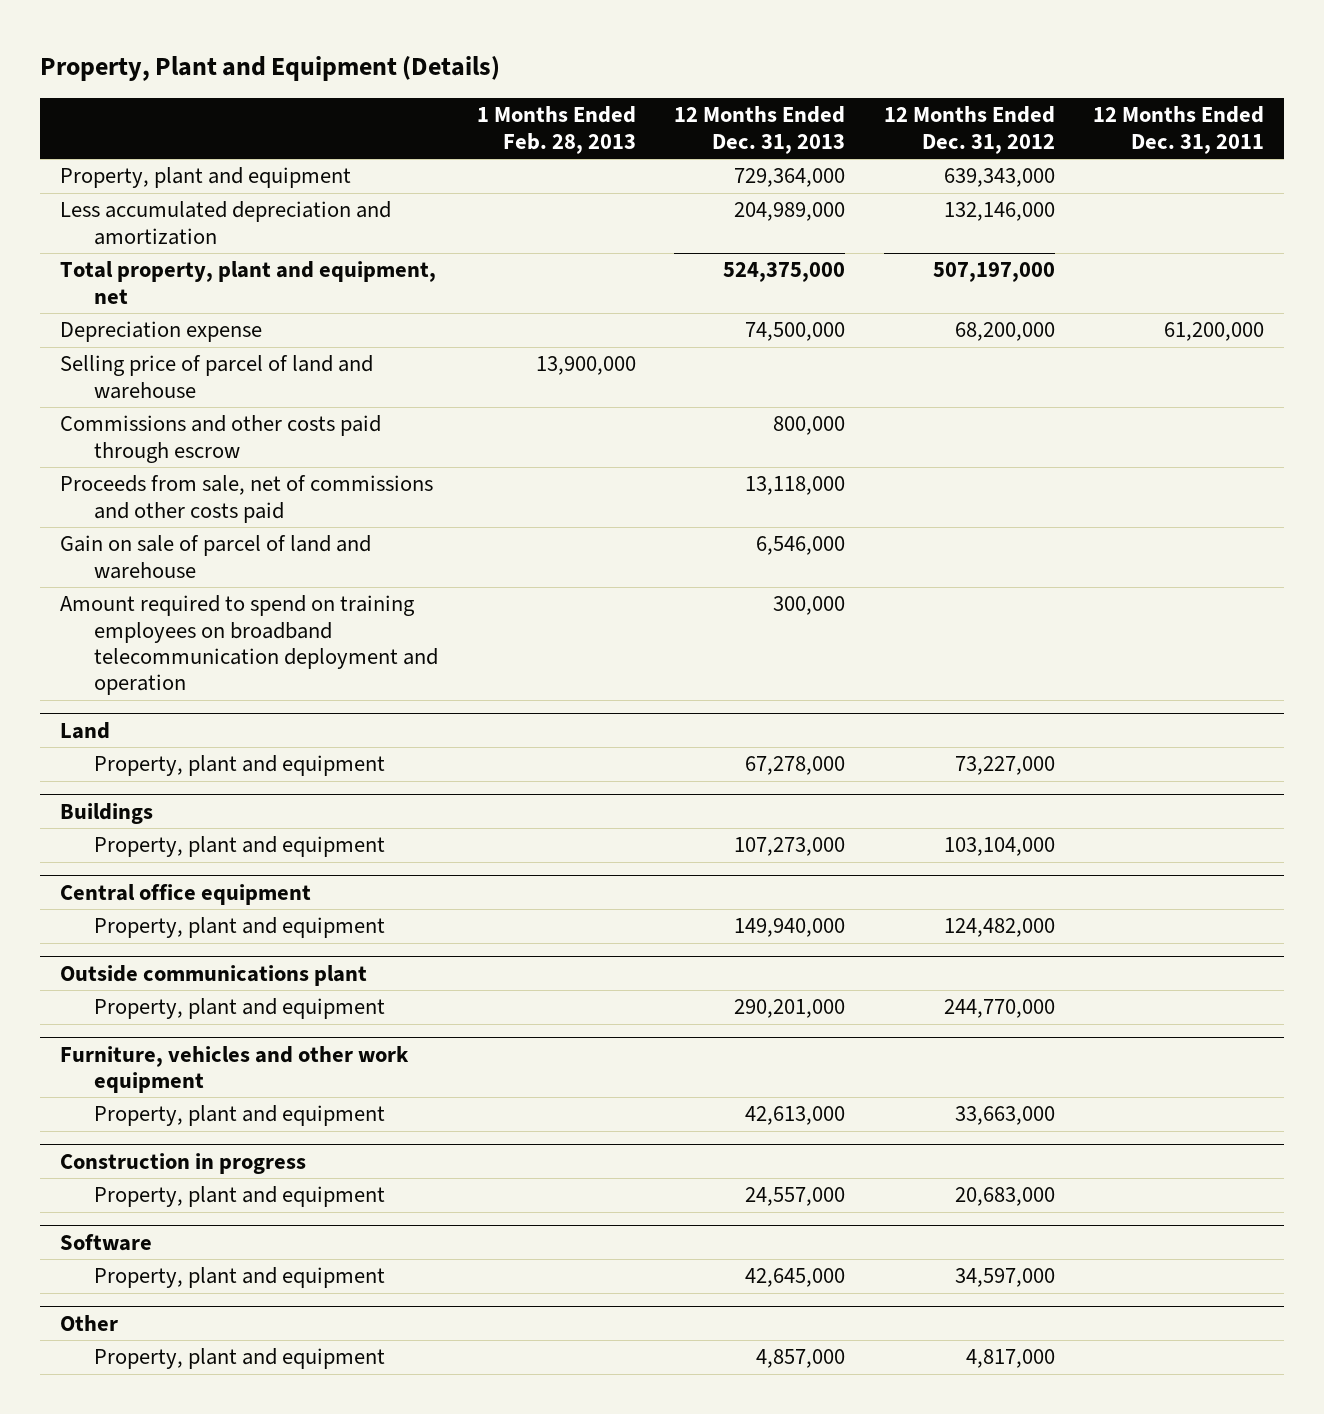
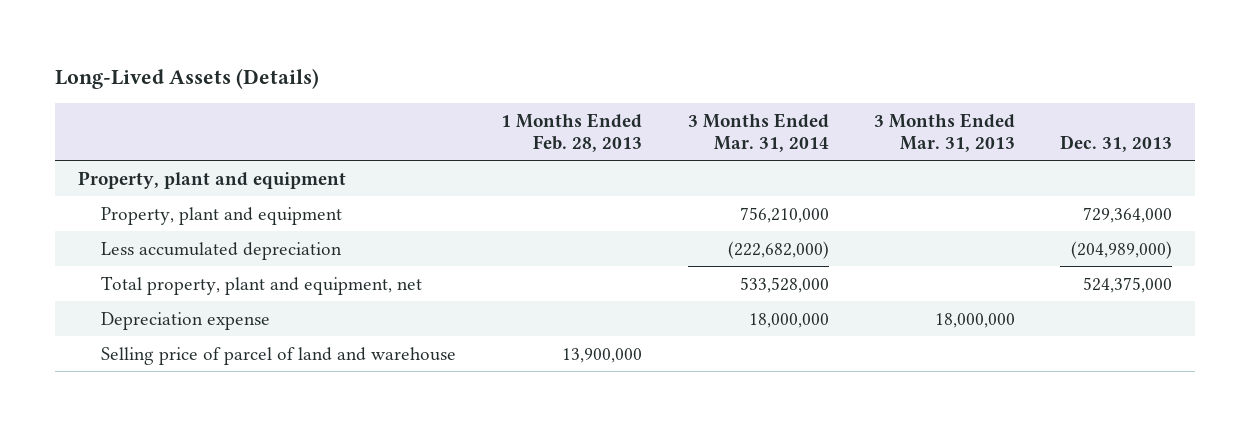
[40,56,501,82] Property, Plant and Equipment (Details) -> [55,68,320,90] Long-Lived Assets (Details)
[674,106,846,154] 12 Months Ended Dec. 31, 2013 -> none
[883,106,1055,154] 12 Months Ended Dec. 31, 2012 -> none
[1093,106,1265,154] 12 Months Ended Dec. 31, 2011 -> none
none -> [687,112,829,152] 3 Months Ended Mar. 31, 2014
none -> [873,112,1015,152] 3 Months Ended Mar. 31, 2013
none -> [1059,134,1172,152] Dec. 31, 2013
none -> [101,206,343,225] Property, plant and equipment
[59,201,391,245] Less accumulated depreciation and amortization -> [101,241,343,260] Less accumulated depreciation
[59,415,381,463] Commissions and other costs paid through escrow -> none
[59,475,433,523] Proceeds from sale, net of commissions and other costs paid -> none
[59,535,371,579] Gain on sale of parcel of land and warehouse -> none
[59,595,439,696] Amount required to spend on training employees on broadband telecommunication deployment and operation -> none
[59,721,110,739] Land -> none
[94,755,386,777] Property, plant and equipment -> none
[59,802,153,824] Buildings -> none
[94,836,386,858] Property, plant and equipment -> none
[59,883,311,905] Central office equipment -> none
[94,917,386,939] Property, plant and equipment -> none
[59,964,367,986] Outside communications plant -> none
[94,998,386,1020] Property, plant and equipment -> none
[59,1045,409,1093] Furniture, vehicles and other work equipment -> none
[94,1105,386,1127] Property, plant and equipment -> none
[59,1152,306,1174] Construction in progress -> none
[94,1186,386,1208] Property, plant and equipment -> none
[59,1233,152,1251] Software -> none
[94,1267,386,1289] Property, plant and equipment -> none
[59,1314,118,1331] Other -> none
[94,1348,386,1370] Property, plant and equipment -> none

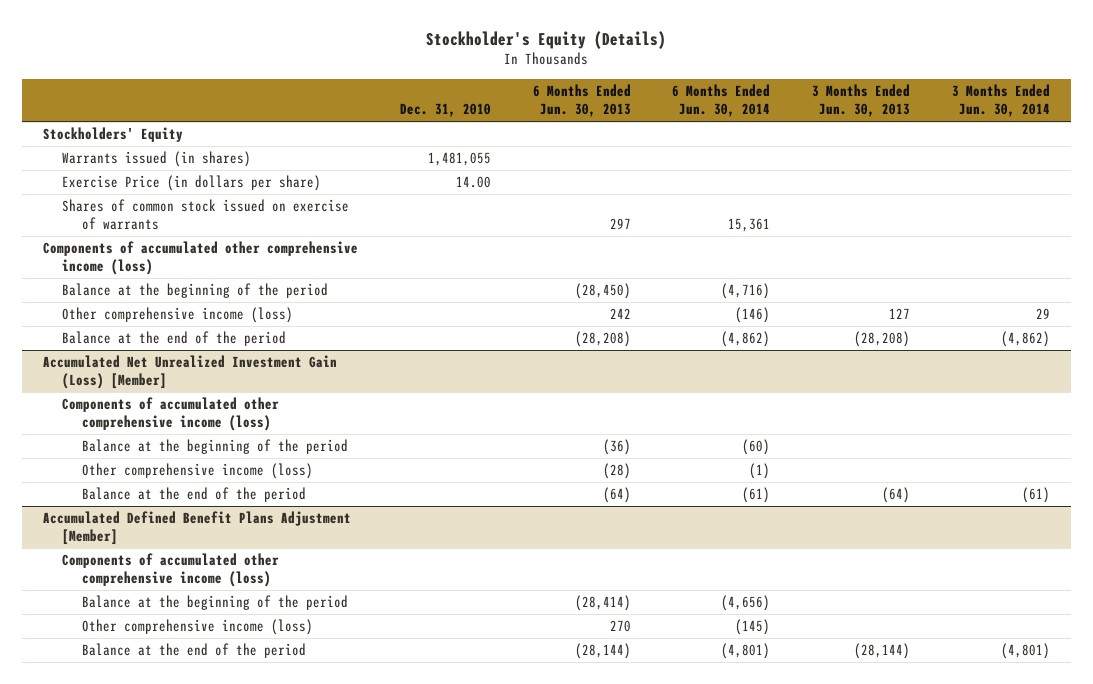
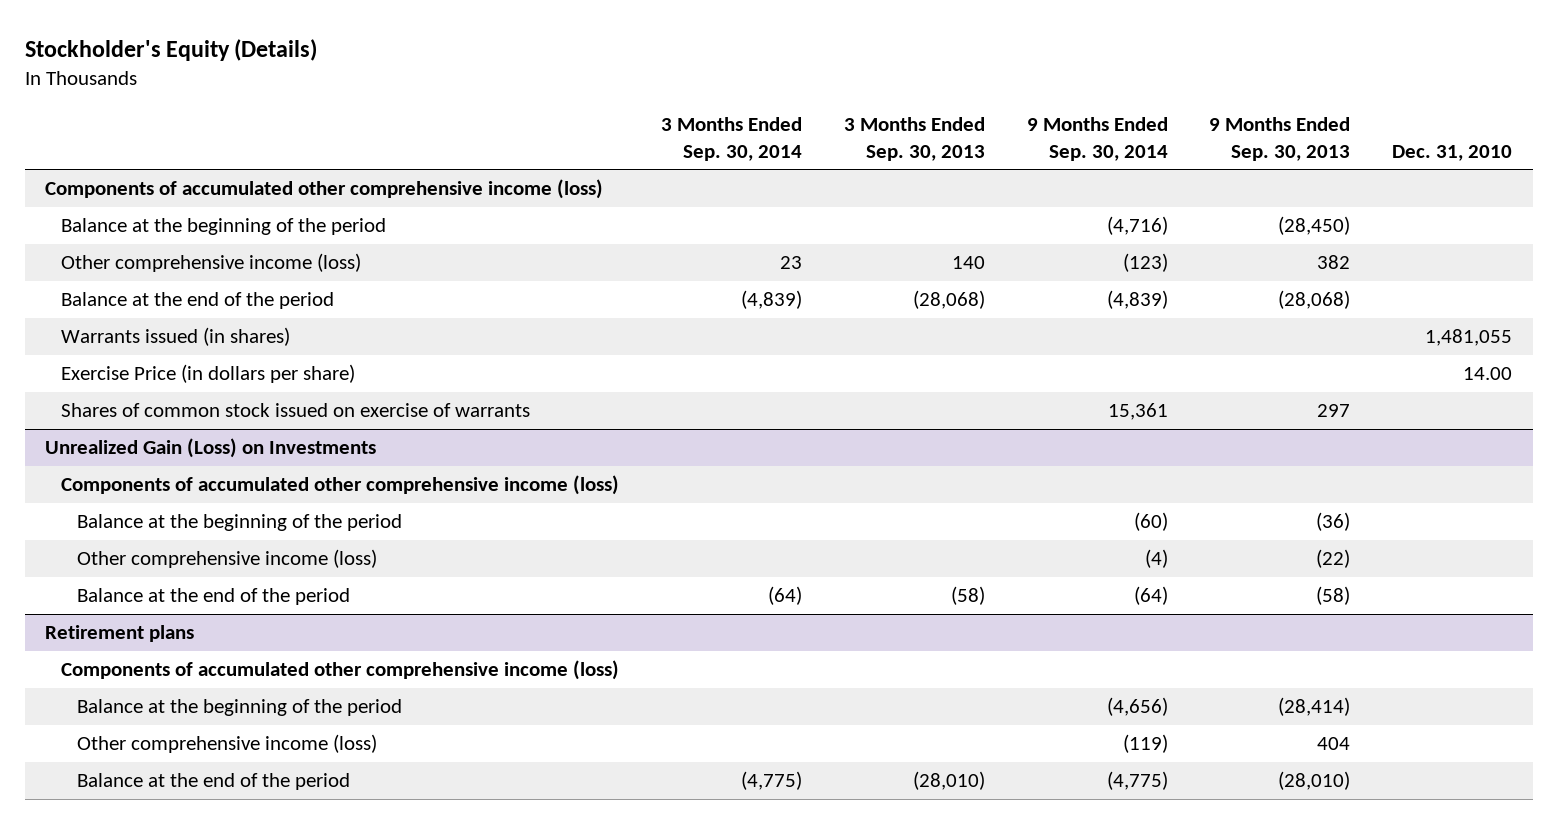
[532,84,631,118] 6 Months Ended Jun. 30, 2013 -> none
[672,84,771,118] 6 Months Ended Jun. 30, 2014 -> none
[812,84,911,118] 3 Months Ended Jun. 30, 2013 -> none
[952,84,1051,118] 3 Months Ended Jun. 30, 2014 -> none
none -> [661,117,803,161] 3 Months Ended Sep. 30, 2014
none -> [843,117,985,161] 3 Months Ended Sep. 30, 2013
none -> [1026,117,1168,161] 9 Months Ended Sep. 30, 2014
none -> [1209,117,1351,161] 9 Months Ended Sep. 30, 2013
[42,127,183,143] Stockholders' Equity -> none
[62,151,252,168] Warrants issued (in shares) -> [61,327,291,347] Warrants issued (in shares)
[62,175,322,192] Exercise Price (in dollars per share) -> [61,364,356,384] Exercise Price (in dollars per share)
[62,199,350,231] Shares of common stock issued on exercise of warrants -> [61,403,531,418] Shares of common stock issued on exercise of warrants
[42,355,337,390] Accumulated Net Unrealized Investment Gain (Loss) [Member] -> [45,438,377,459] Unrealized Gain (Loss) on Investments
[42,511,351,546] Accumulated Defined Benefit Plans Adjustment [Member] -> none
[62,553,280,588] Components of accumulated other comprehensive income (loss) -> none
[81,595,348,611] Balance at the beginning of the period -> none
[81,619,313,636] Other comprehensive income (loss) -> none
[81,643,306,659] Balance at the end of the period -> none
none -> [45,625,195,643] Retirement plans
none -> [61,660,620,681] Components of accumulated other comprehensive income (loss)
none -> [77,699,403,717] Balance at the beginning of the period
none -> [77,734,378,754] Other comprehensive income (loss)
none -> [77,773,351,791] Balance at the end of the period

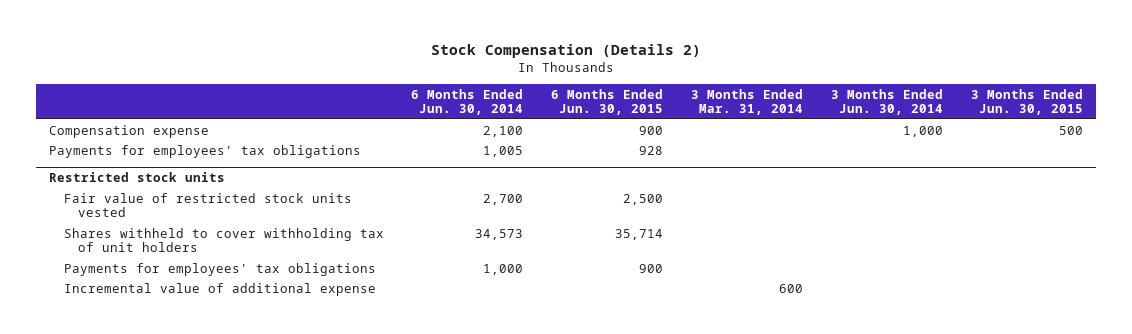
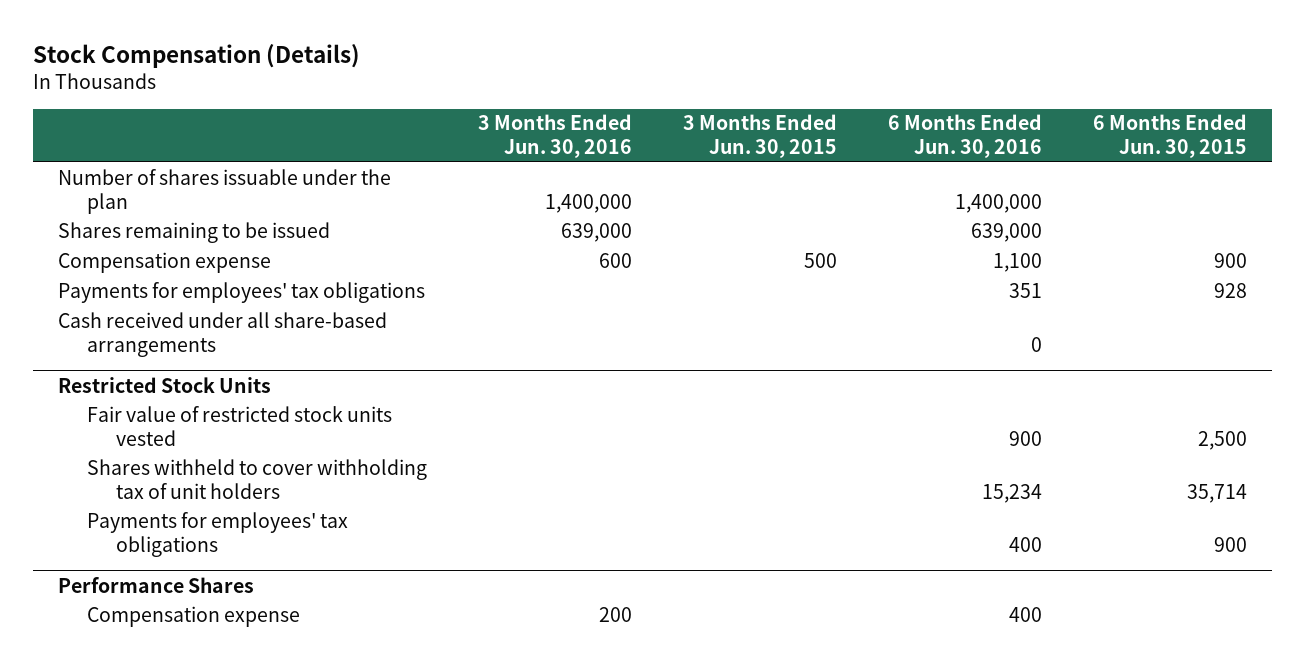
[431,43,702,58] Stock Compensation (Details 2) -> [32,43,360,68] Stock Compensation (Details)
[411,88,524,116] 6 Months Ended Jun. 30, 2014 -> none
[691,88,804,116] 3 Months Ended Mar. 31, 2014 -> none
[830,88,943,116] 3 Months Ended Jun. 30, 2014 -> none
none -> [477,114,632,159] 3 Months Ended Jun. 30, 2016
none -> [887,114,1042,159] 6 Months Ended Jun. 30, 2016
none -> [58,168,392,214] Number of shares issuable under the plan
none -> [58,221,331,243] Shares remaining to be issued
none -> [58,311,388,357] Cash received under all share-based arrangements
[49,171,226,182] Restricted stock units -> [58,376,272,393] Restricted Stock Units
[63,282,376,296] Incremental value of additional expense -> none
none -> [58,576,255,593] Performance Shares
none -> [86,605,300,627] Compensation expense

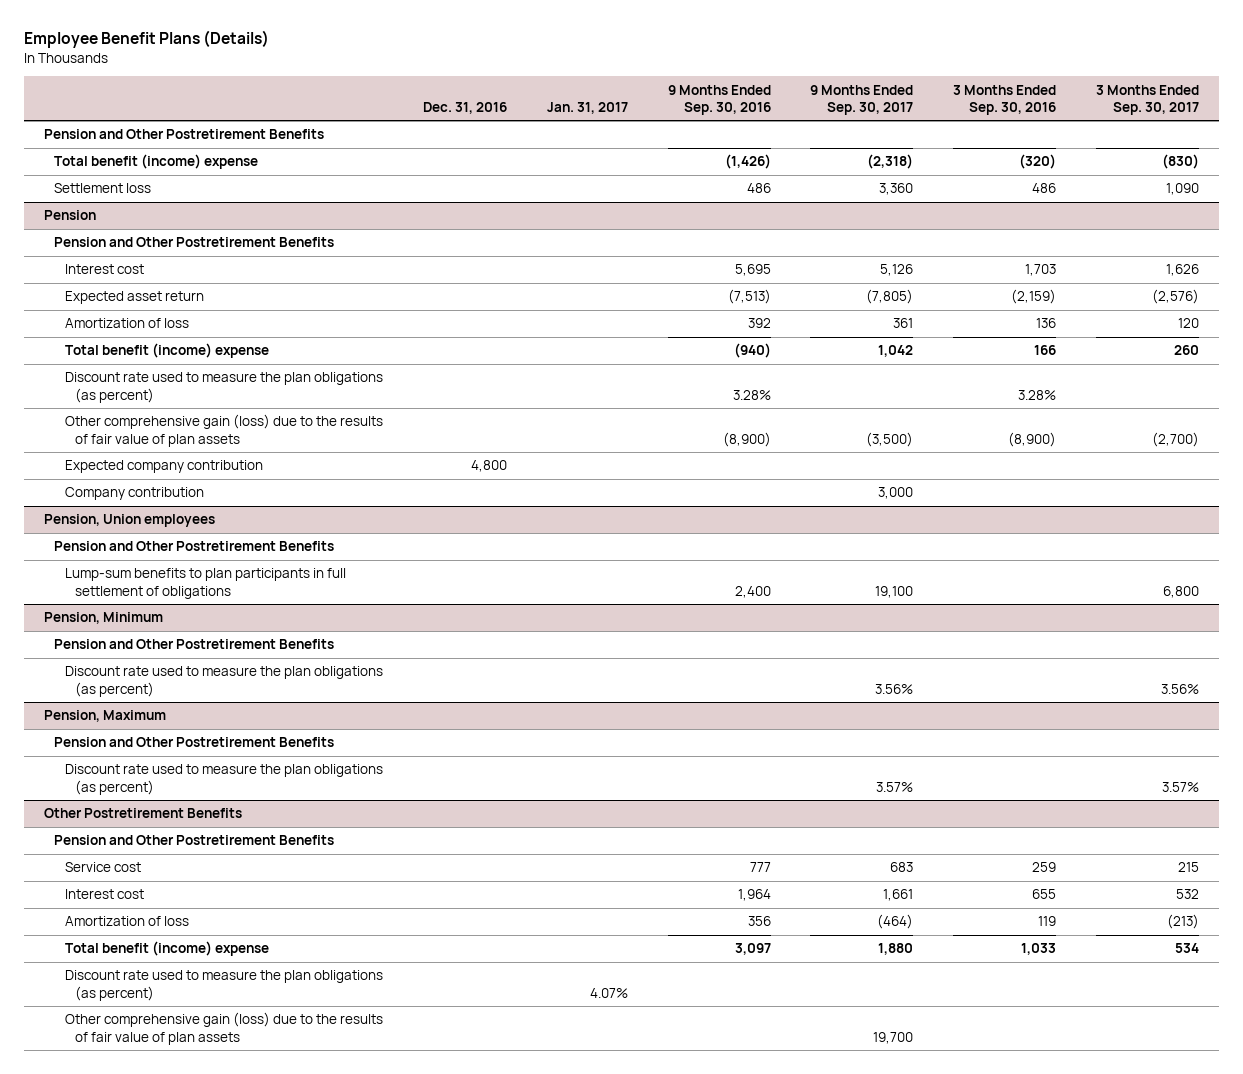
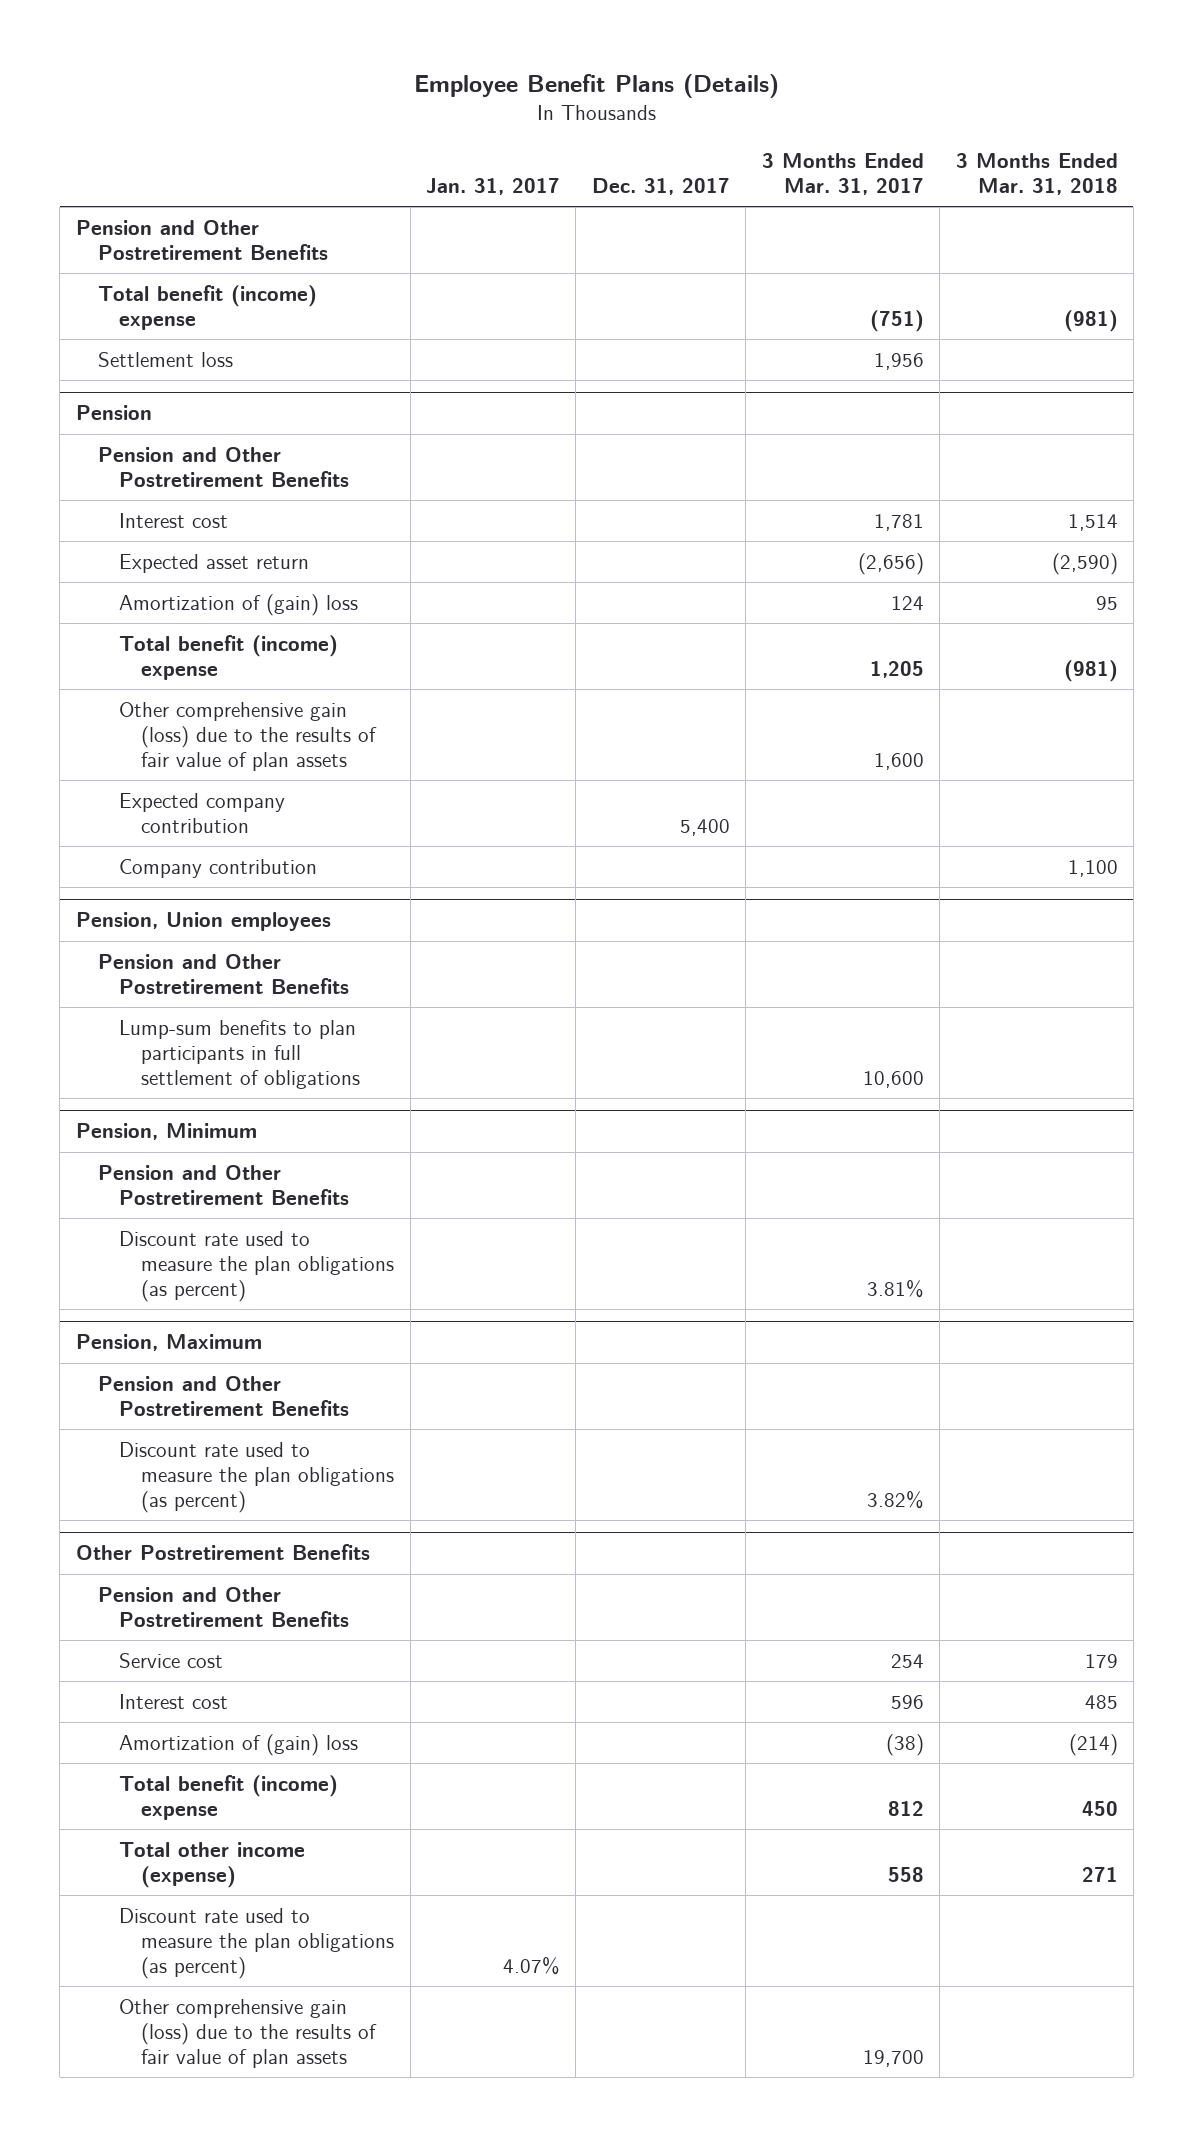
[422,101,507,114] Dec. 31, 2016 -> none
[667,84,771,115] 9 Months Ended Sep. 30, 2016 -> none
[810,84,914,115] 9 Months Ended Sep. 30, 2017 -> none
[953,84,1057,115] 3 Months Ended Sep. 30, 2016 -> none
[1096,84,1200,115] 3 Months Ended Sep. 30, 2017 -> none
none -> [591,178,730,196] Dec. 31, 2017
none -> [761,153,924,196] 3 Months Ended Mar. 31, 2017
none -> [955,153,1118,196] 3 Months Ended Mar. 31, 2018
[64,318,189,329] Amortization of loss -> [119,593,359,616] Amortization of (gain) loss
[64,372,383,403] Discount rate used to measure the plan obligations (as percent) -> none
[64,916,189,927] Amortization of loss -> [119,1733,359,1756] Amortization of (gain) loss
none -> [119,1841,306,1888] Total other income (expense)

